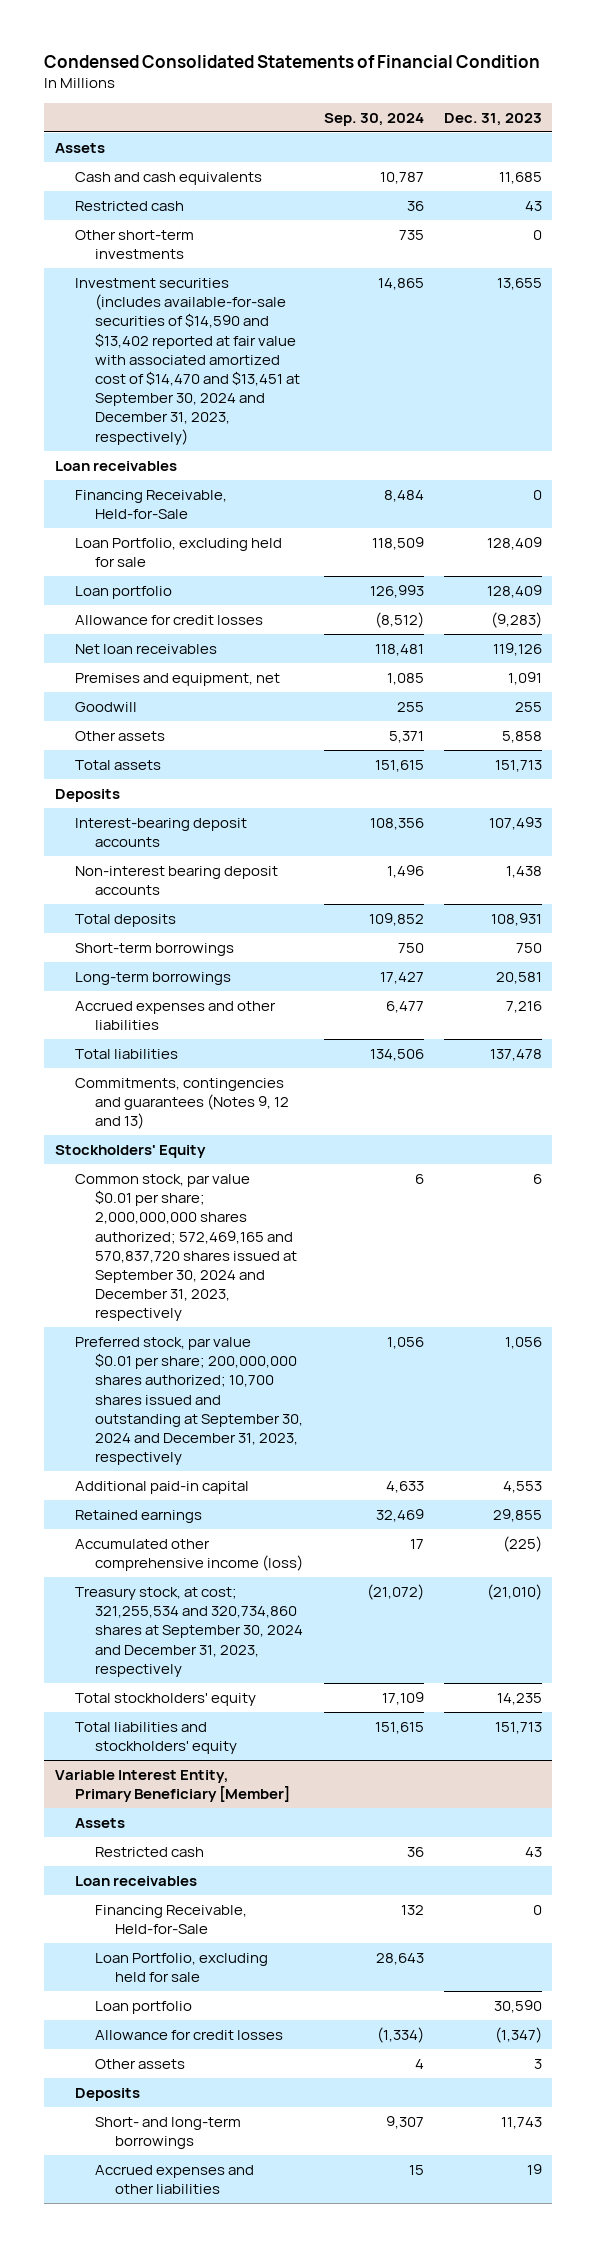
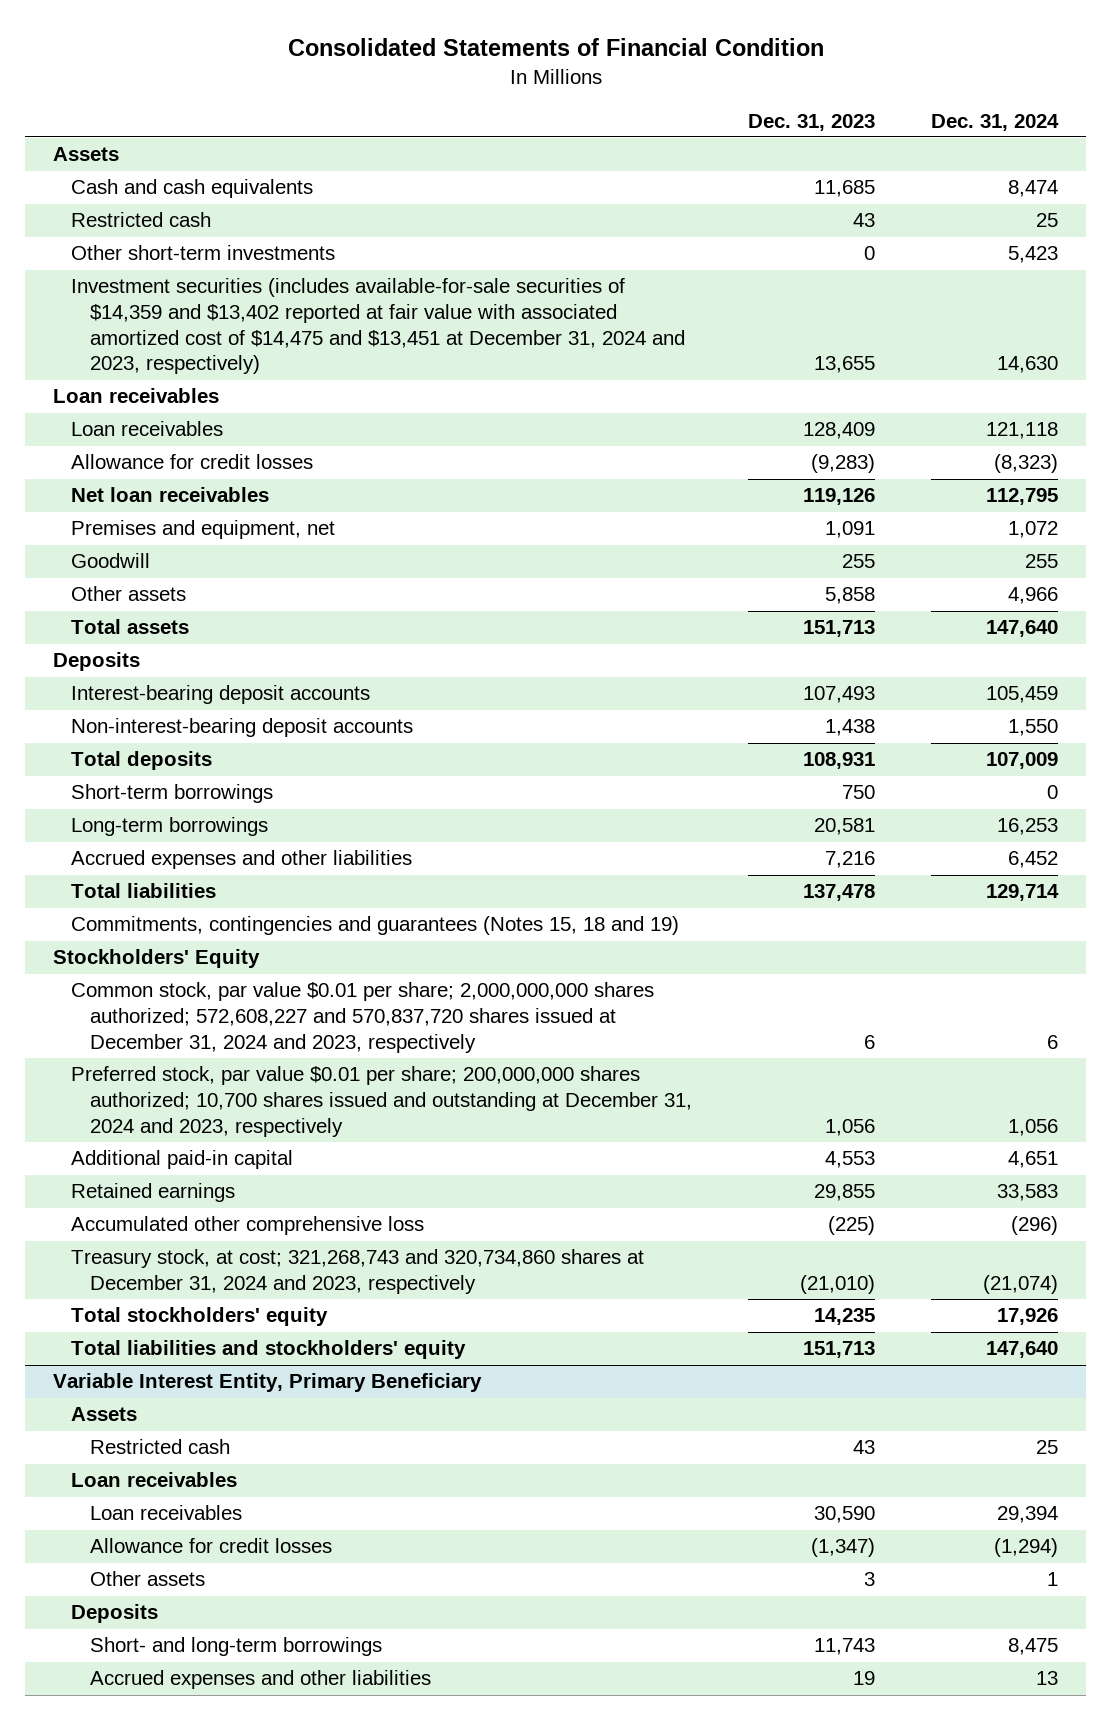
[44,54,541,68] Condensed Consolidated Statements of Financial Condition -> [287,38,824,57] Consolidated Statements of Financial Condition
[323,112,424,126] Sep. 30, 2024 -> none
none -> [931,113,1060,131] Dec. 31, 2024
[74,277,301,445] Investment securities (includes available-for-sale securities of $14,590 and $13,402 reported at fair value with associated amortized cost of $14,470 and $13,451 at September 30, 2024 and December 31, 2023, respectively) -> [71,278,685,375] Investment securities (includes available-for-sale securities of $14,359 and $13,402 reported at fair value with associated amortized cost of $14,475 and $13,451 at December 31, 2024 and 2023, respectively)
[74,489,227,520] Financing Receivable, Held-for-Sale -> none
[74,537,282,568] Loan Portfolio, excluding held for sale -> none
[74,585,172,599] Loan portfolio -> [71,421,224,437] Loan receivables
[74,865,278,896] Non-interest bearing deposit accounts -> [71,718,414,738] Non-interest-bearing deposit accounts
[74,1077,290,1130] Commitments, contingencies and guarantees (Notes 9, 12 and 13) -> [71,916,680,936] Commitments, contingencies and guarantees (Notes 15, 18 and 19)
[74,1173,298,1322] Common stock, par value $0.01 per share; 2,000,000,000 shares authorized; 572,469,165 and 570,837,720 shares issued at September 30, 2024 and December 31, 2023, respectively -> [71,982,655,1053] Common stock, par value $0.01 per share; 2,000,000,000 shares authorized; 572,608,227 and 570,837,720 shares issued at December 31, 2024 and 2023, respectively
[74,1336,304,1466] Preferred stock, par value $0.01 per share; 200,000,000 shares authorized; 10,700 shares issued and outstanding at September 30, 2024 and December 31, 2023, respectively -> [71,1066,692,1137] Preferred stock, par value $0.01 per share; 200,000,000 shares authorized; 10,700 shares issued and outstanding at December 31, 2024 and 2023, respectively
[74,1538,304,1572] Accumulated other comprehensive income (loss) -> [71,1216,425,1236] Accumulated other comprehensive loss
[74,1586,304,1677] Treasury stock, at cost; 321,255,534 and 320,734,860 shares at September 30, 2024 and December 31, 2023, respectively -> [71,1249,645,1295] Treasury stock, at cost; 321,268,743 and 320,734,860 shares at December 31, 2024 and 2023, respectively
[54,1769,290,1803] Variable Interest Entity, Primary Beneficiary [Member] -> [53,1373,483,1393] Variable Interest Entity, Primary Beneficiary
[95,1904,248,1935] Financing Receivable, Held-for-Sale -> none
[95,1952,269,1983] Loan Portfolio, excluding held for sale -> none
[95,2000,193,2014] Loan portfolio -> [89,1505,242,1521] Loan receivables

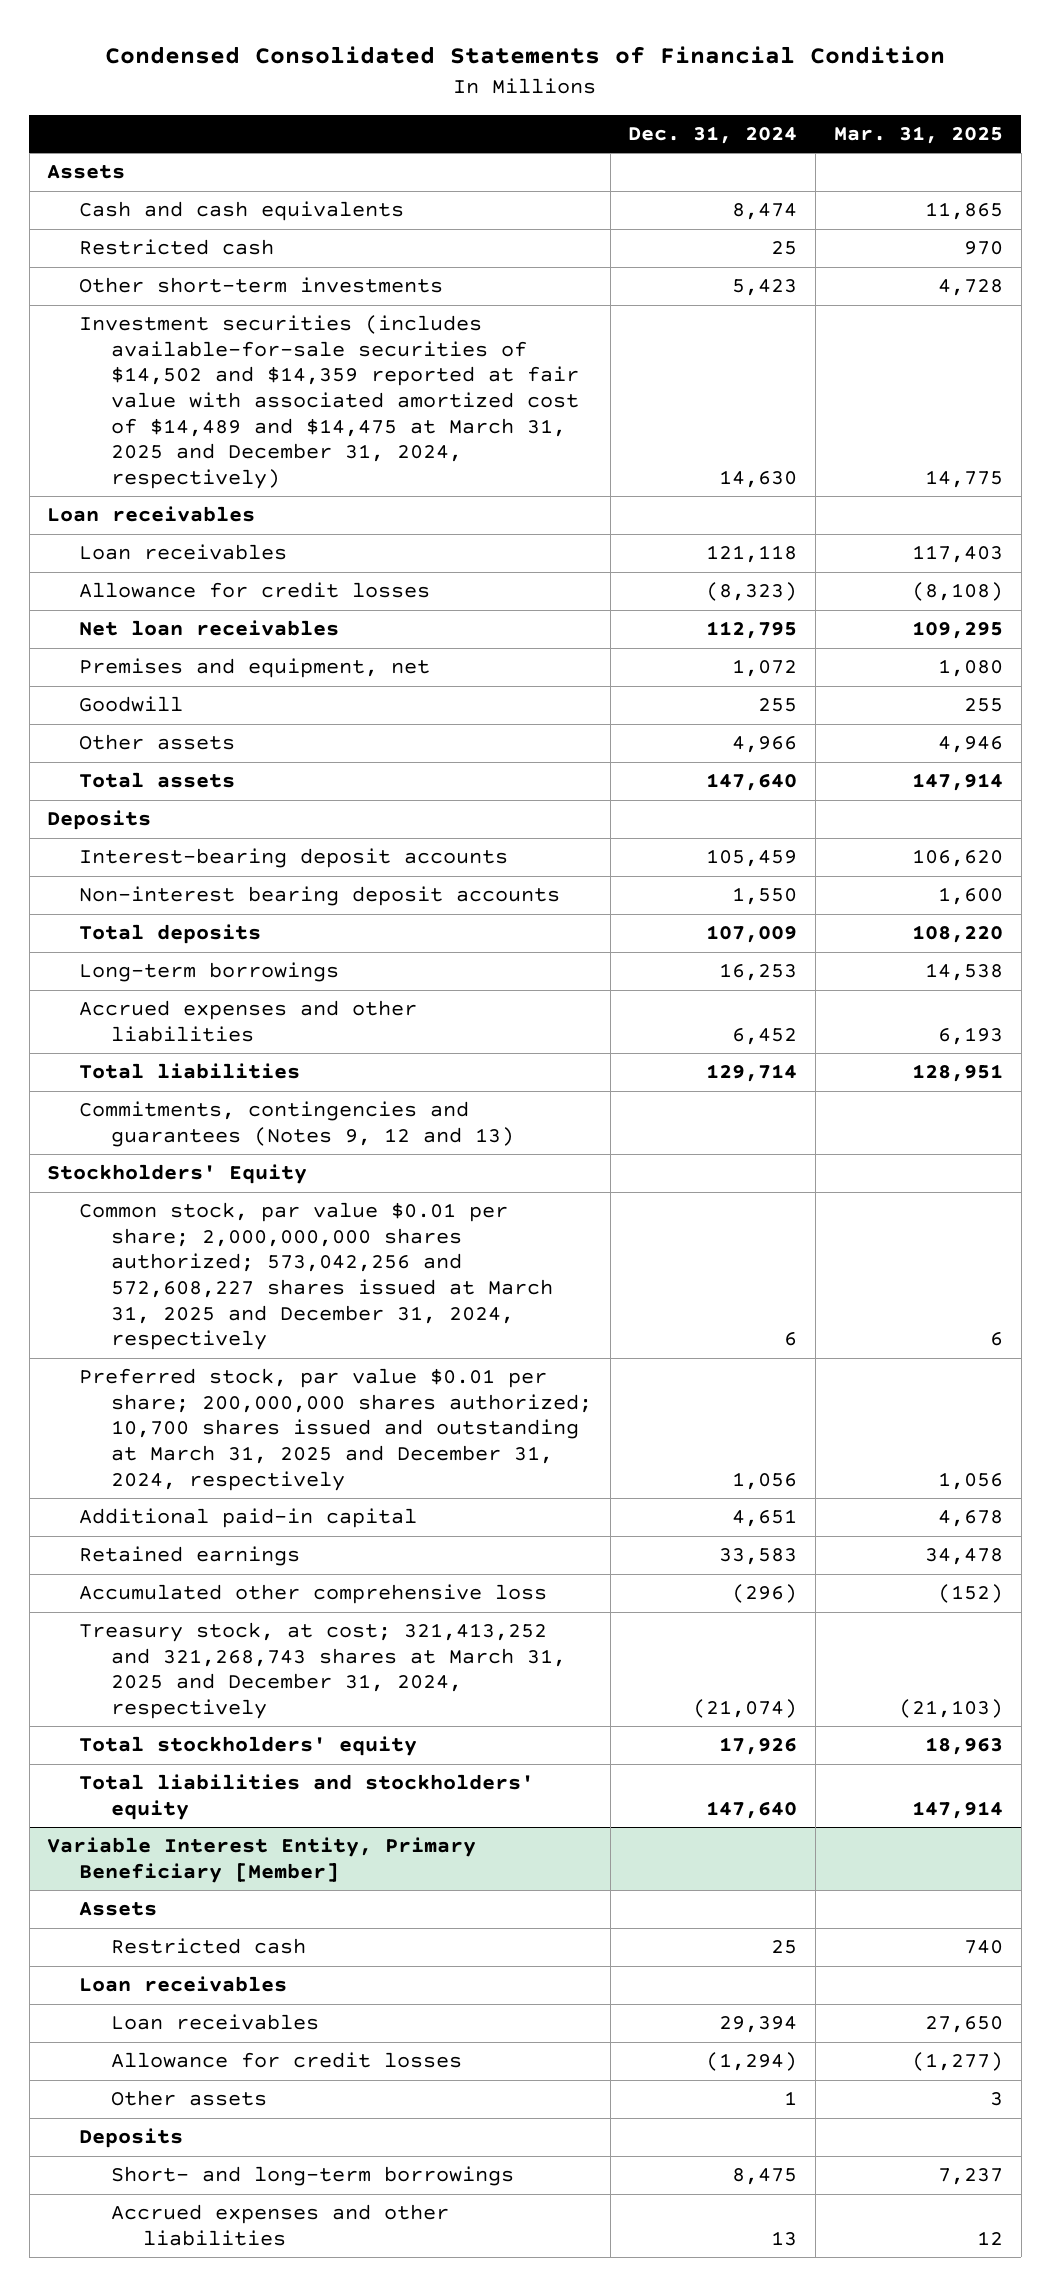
[287,38,824,57] Consolidated Statements of Financial Condition -> [105,46,946,65] Condensed Consolidated Statements of Financial Condition
[748,113,876,131] Dec. 31, 2023 -> none
none -> [833,125,1003,144] Mar. 31, 2025
[71,278,685,375] Investment securities (includes available-for-sale securities of $14,359 and $13,402 reported at fair value with associated amortized cost of $14,475 and $13,451 at December 31, 2024 and 2023, respectively) -> [79,315,579,489] Investment securities (includes available-for-sale securities of $14,502 and $14,359 reported at fair value with associated amortized cost of $14,489 and $14,475 at March 31, 2025 and December 31, 2024, respectively)
[71,718,414,738] Non-interest-bearing deposit accounts -> [79,886,561,907] Non-interest bearing deposit accounts
[71,784,274,804] Short-term borrowings -> none
[71,916,680,936] Commitments, contingencies and guarantees (Notes 15, 18 and 19) -> [79,1101,514,1147] Commitments, contingencies and guarantees (Notes 9, 12 and 13)
[71,982,655,1053] Common stock, par value $0.01 per share; 2,000,000,000 shares authorized; 572,608,227 and 570,837,720 shares issued at December 31, 2024 and 2023, respectively -> [79,1202,553,1351] Common stock, par value $0.01 per share; 2,000,000,000 shares authorized; 573,042,256 and 572,608,227 shares issued at March 31, 2025 and December 31, 2024, respectively
[71,1066,692,1137] Preferred stock, par value $0.01 per share; 200,000,000 shares authorized; 10,700 shares issued and outstanding at December 31, 2024 and 2023, respectively -> [79,1368,592,1491] Preferred stock, par value $0.01 per share; 200,000,000 shares authorized; 10,700 shares issued and outstanding at March 31, 2025 and December 31, 2024, respectively
[71,1249,645,1295] Treasury stock, at cost; 321,268,743 and 320,734,860 shares at December 31, 2024 and 2023, respectively -> [79,1622,566,1720] Treasury stock, at cost; 321,413,252 and 321,268,743 shares at March 31, 2025 and December 31, 2024, respectively
[53,1373,483,1393] Variable Interest Entity, Primary Beneficiary -> [47,1837,477,1883] Variable Interest Entity, Primary Beneficiary [Member]

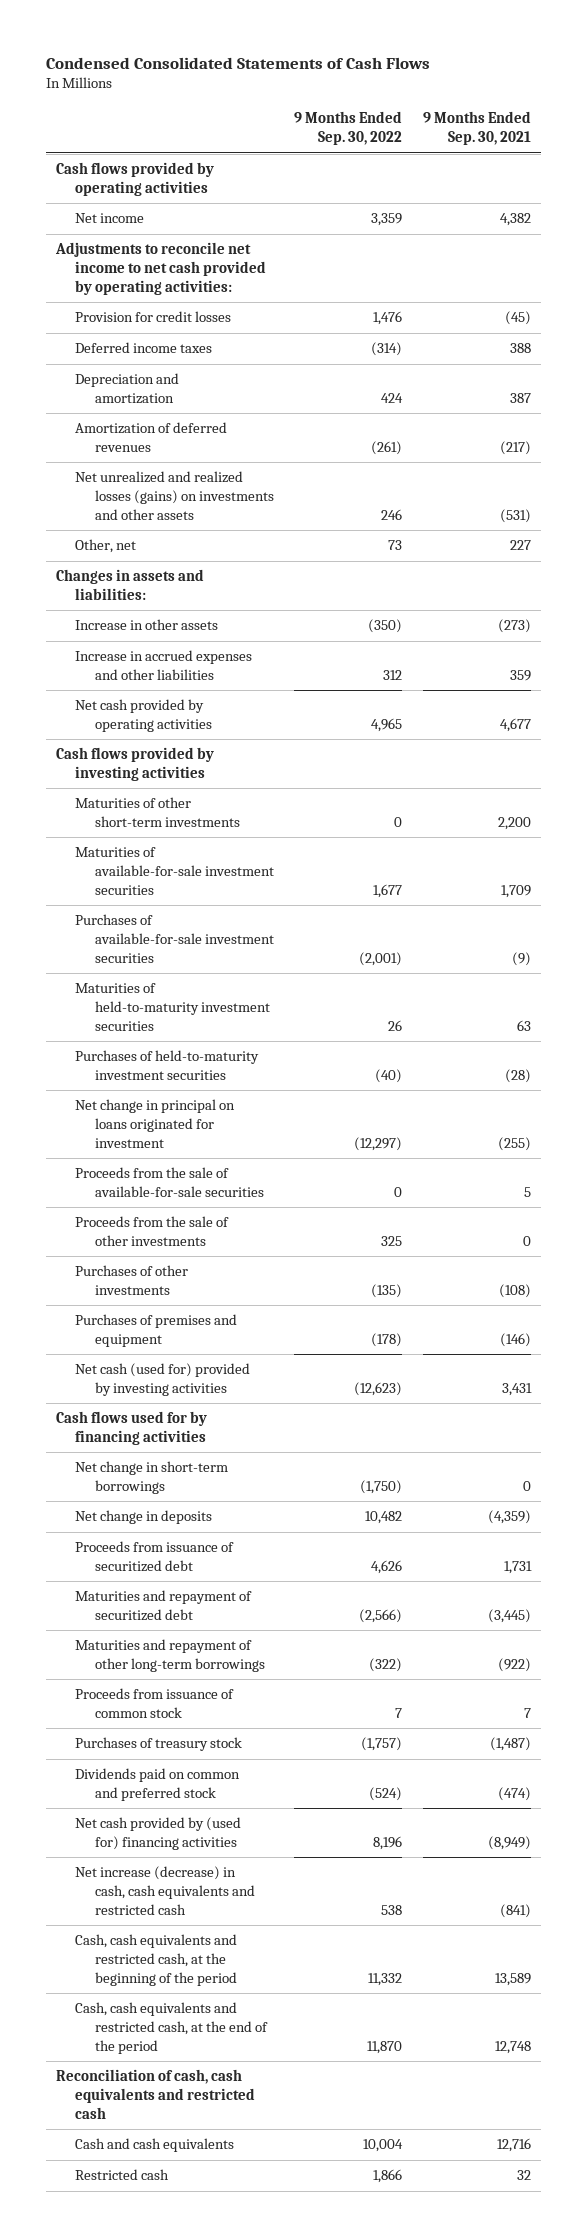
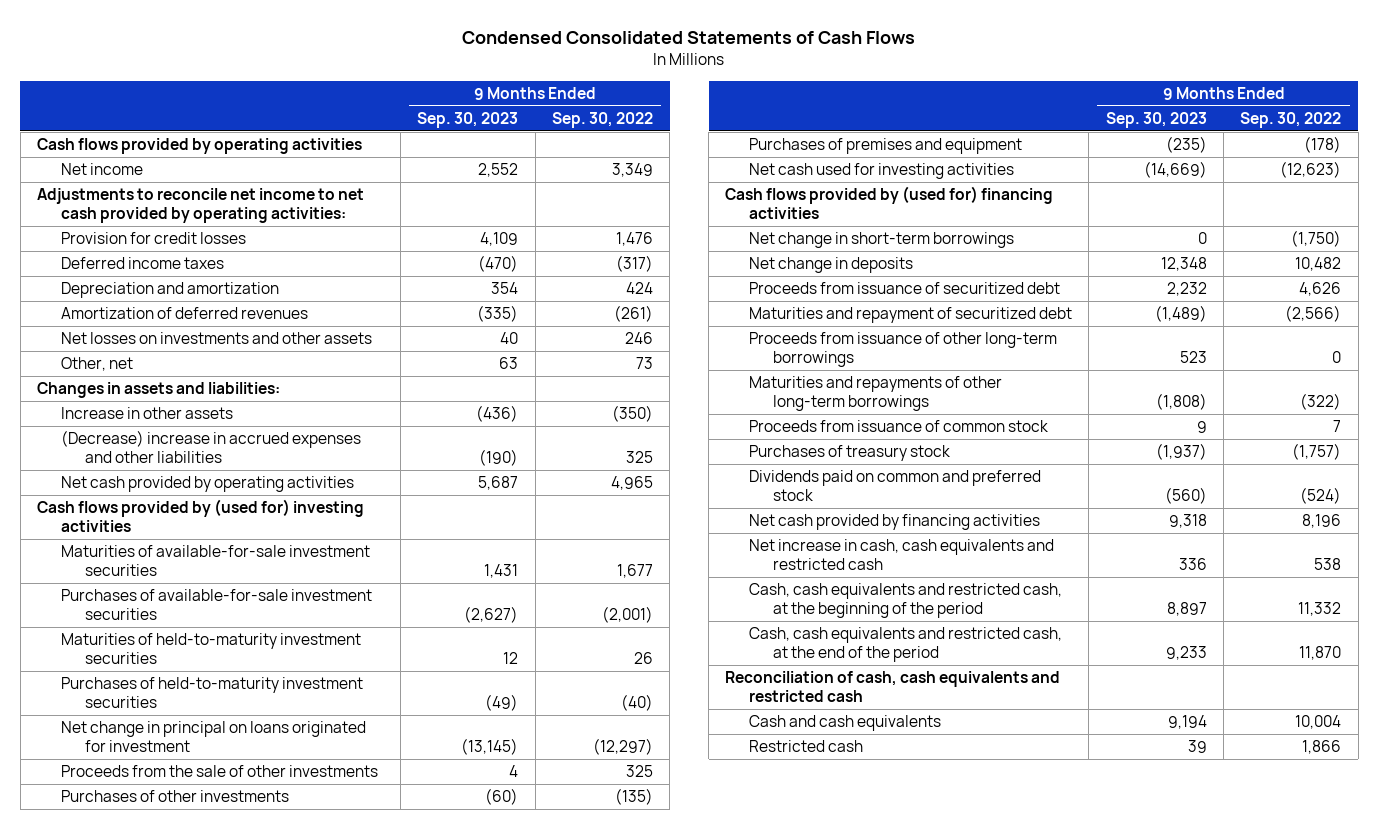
[422,111,531,146] 9 Months Ended Sep. 30, 2021 -> none
none -> [417,111,519,128] Sep. 30, 2023
[371,213,403,227] 3,359 -> [611,163,653,178] 3,349
[371,342,403,357] (314) -> [615,255,653,273] (317)
[75,471,274,521] Net unrealized and realized losses (gains) on investments and other assets -> [60,332,372,345] Net losses on investments and other assets
[75,650,253,681] Increase in accrued expenses and other liabilities -> [60,430,361,463] (Decrease) increase in accrued expenses and other liabilities
[383,670,403,681] 312 -> [625,450,653,463] 325
[75,797,240,828] Maturities of other short-term investments -> none
[56,747,215,782] Cash flows provided by investing activities -> [36,499,364,532] Cash flows provided by (used for) investing activities
[75,1167,264,1198] Proceeds from the sale of available-for-sale securities -> none
[75,1363,251,1397] Net cash (used for) provided by investing activities -> [749,163,1015,180] Net cash used for investing activities
[56,1411,208,1446] Cash flows used for by financing activities -> [725,186,1054,219] Cash flows provided by (used for) financing activities
none -> [749,332,1058,367] Proceeds from issuance of other long-term borrowings
[75,1639,265,1673] Maturities and repayment of other long-term borrowings -> [749,376,1003,411] Maturities and repayments of other long-term borrowings
[75,1817,242,1851] Net cash provided by (used for) financing activities -> [749,514,1041,531] Net cash provided by financing activities
[75,1866,255,1916] Net increase (decrease) in cash, cash equivalents and restricted cash -> [749,539,1055,570] Net increase in cash, cash equivalents and restricted cash

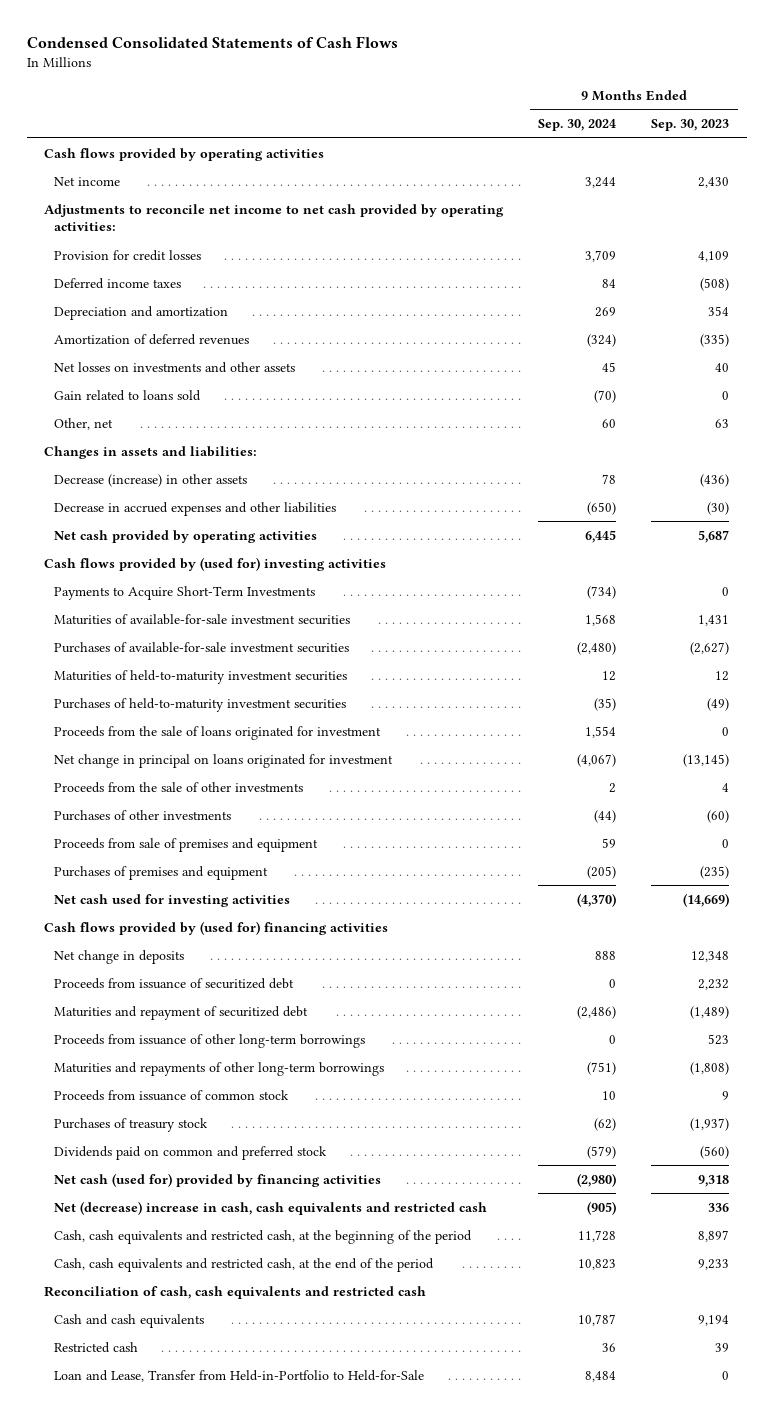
[551,111,653,128] Sep. 30, 2022 -> none
none -> [538,119,617,132] Sep. 30, 2024
[478,163,519,178] 2,552 -> [698,176,730,188] 2,430
[478,255,519,273] (470) -> [700,277,730,291] (508)
none -> [54,389,202,401] Gain related to loans sold
[60,407,233,420] Increase in other assets -> [54,473,248,487] Decrease (increase) in other assets
[60,430,361,463] (Decrease) increase in accrued expenses and other liabilities -> [54,501,337,516] Decrease in accrued expenses and other liabilities
[479,448,519,466] (190) -> [707,501,730,515] (30)
none -> [54,585,316,600] Payments to Acquire Short-Term Investments
none -> [54,725,382,740] Proceeds from the sale of loans originated for investment
none -> [54,837,319,852] Proceeds from sale of premises and equipment
[749,232,1015,249] Net change in short-term borrowings -> none
[749,514,1041,531] Net cash provided by financing activities -> [54,1172,382,1187] Net cash (used for) provided by financing activities
[749,539,1055,570] Net increase in cash, cash equivalents and restricted cash -> [54,1200,488,1215] Net (decrease) increase in cash, cash equivalents and restricted cash
none -> [54,1369,425,1382] Loan and Lease, Transfer from Held-in-Portfolio to Held-for-Sale

